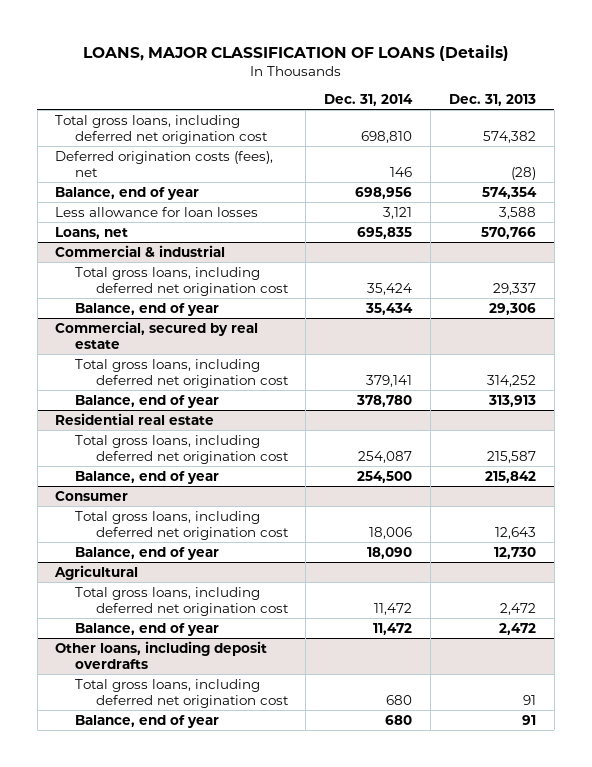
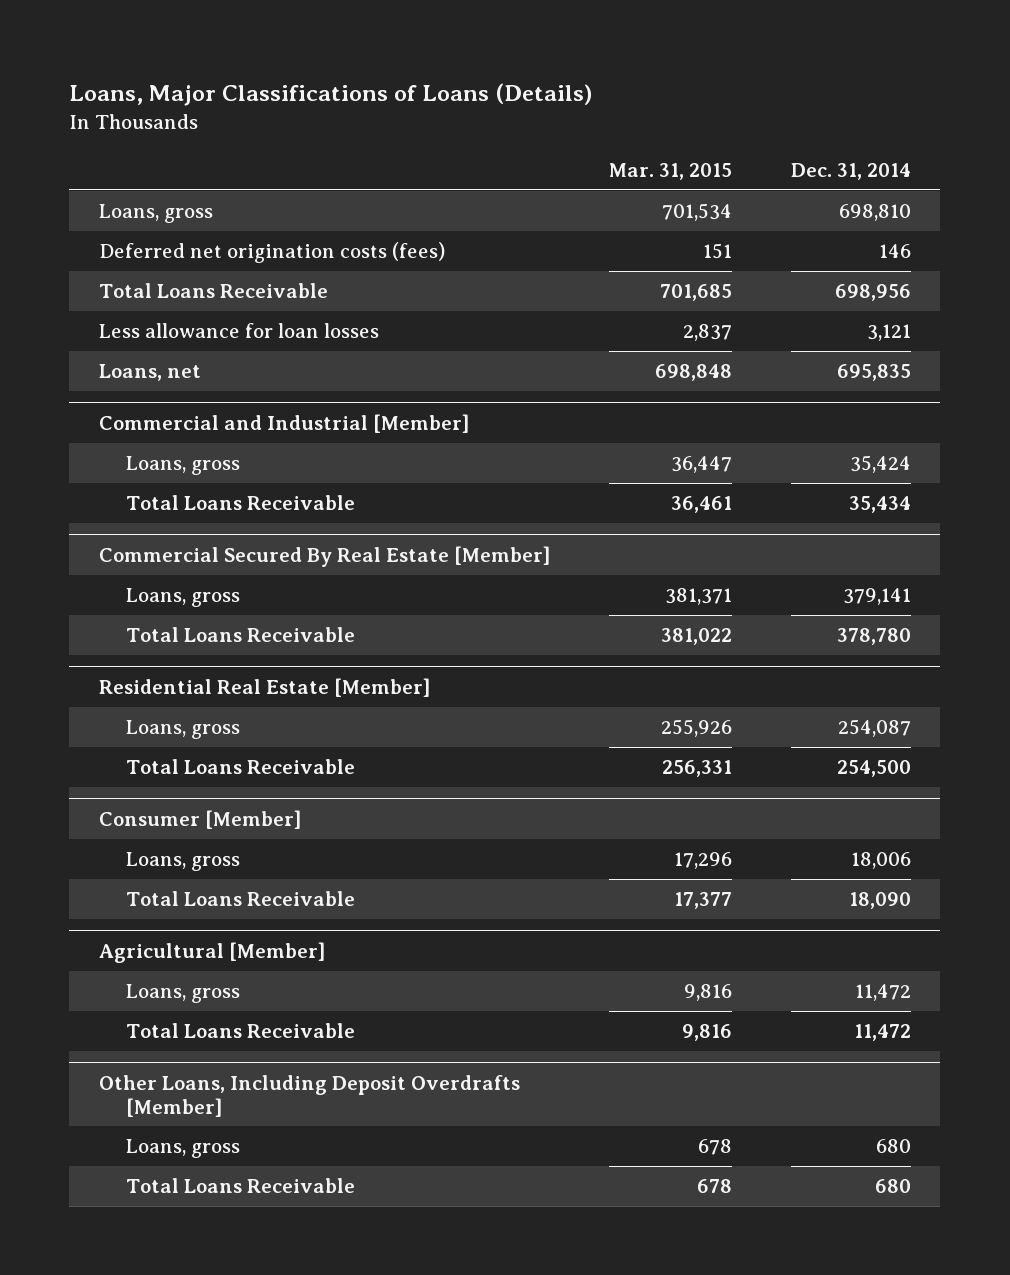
[82,44,509,61] LOANS, MAJOR CLASSIFICATION OF LOANS (Details) -> [69,83,593,107] Loans, Major Classifications of Loans (Details)
[449,93,537,106] Dec. 31, 2013 -> none
none -> [608,162,732,180] Mar. 31, 2015
[55,114,269,144] Total gross loans, including deferred net origination cost -> [98,204,213,224] Loans, gross
[55,150,274,177] Deferred origination costs (fees), net -> [98,242,445,264] Deferred net origination costs (fees)
[55,186,200,200] Balance, end of year -> [98,283,328,299] Total Loans Receivable
[55,244,226,257] Commercial & industrial -> [98,413,469,433] Commercial and Industrial [Member]
[75,266,289,296] Total gross loans, including deferred net origination cost -> [126,456,241,476] Loans, gross
[75,302,220,316] Balance, end of year -> [126,495,356,511] Total Loans Receivable
[55,320,259,349] Commercial, secured by real estate -> [98,545,550,567] Commercial Secured By Real Estate [Member]
[75,358,289,388] Total gross loans, including deferred net origination cost -> [126,588,241,608] Loans, gross
[75,394,220,408] Balance, end of year -> [126,627,356,643] Total Loans Receivable
[55,412,215,425] Residential real estate -> [98,677,430,697] Residential Real Estate [Member]
[75,434,289,464] Total gross loans, including deferred net origination cost -> [126,720,241,740] Loans, gross
[75,470,220,484] Balance, end of year -> [126,759,356,775] Total Loans Receivable
[55,490,129,501] Consumer -> [98,809,301,829] Consumer [Member]
[75,510,289,540] Total gross loans, including deferred net origination cost -> [126,852,241,872] Loans, gross
[75,546,220,560] Balance, end of year -> [126,891,356,907] Total Loans Receivable
[54,564,139,580] Agricultural -> [98,941,325,963] Agricultural [Member]
[75,586,289,616] Total gross loans, including deferred net origination cost -> [126,984,241,1004] Loans, gross
[75,622,220,636] Balance, end of year -> [126,1023,356,1039] Total Loans Receivable
[55,640,268,669] Other loans, including deposit overdrafts -> [98,1074,520,1117] Other Loans, Including Deposit Overdrafts [Member]
[75,678,289,708] Total gross loans, including deferred net origination cost -> [126,1139,241,1159] Loans, gross
[75,714,220,728] Balance, end of year -> [126,1178,356,1194] Total Loans Receivable

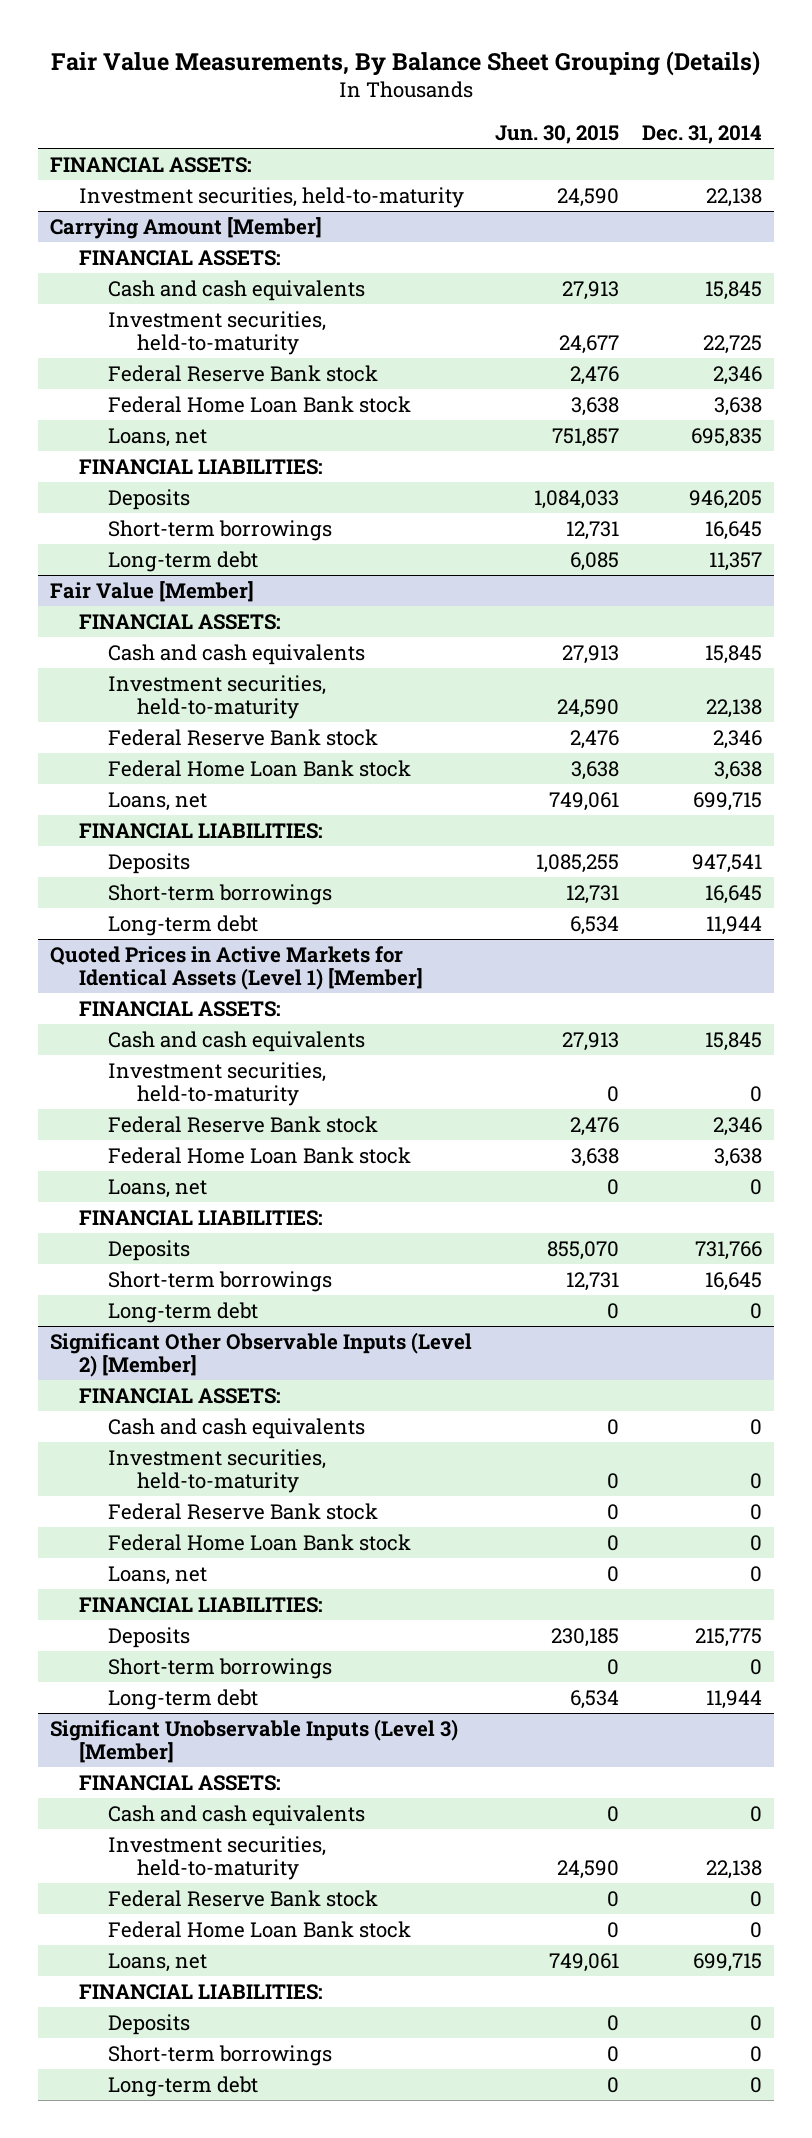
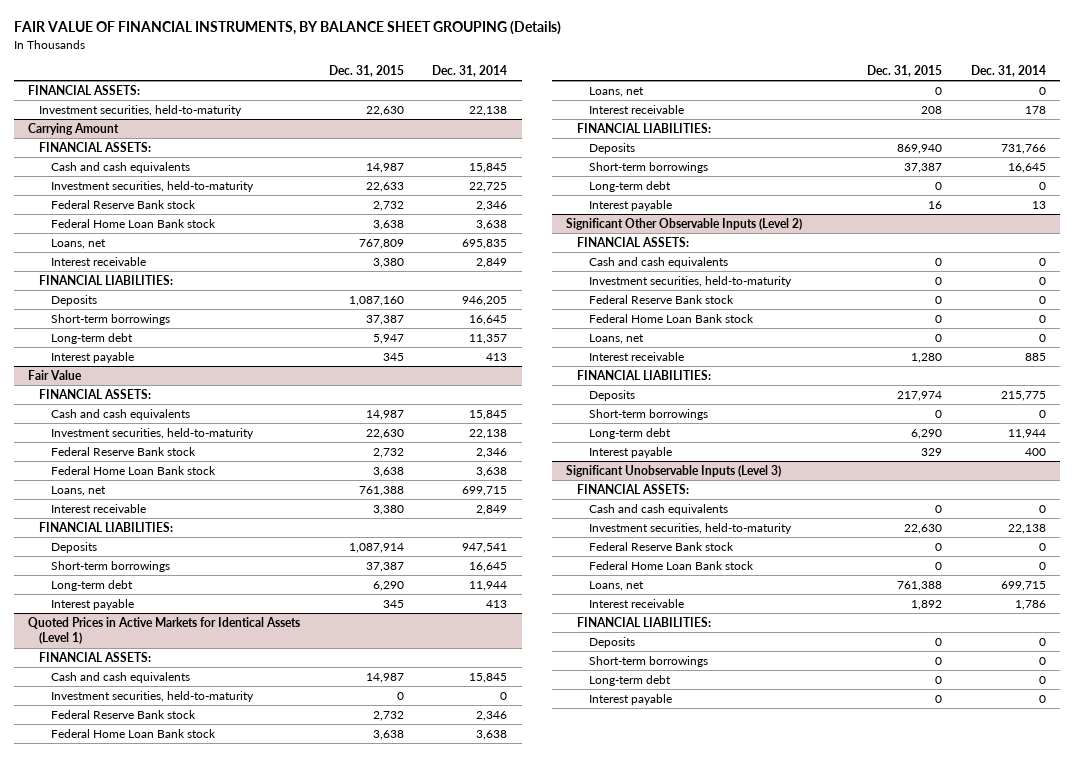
[51,50,761,76] Fair Value Measurements, By Balance Sheet Grouping (Details) -> [13,21,561,36] FAIR VALUE OF FINANCIAL INSTRUMENTS, BY BALANCE SHEET GROUPING (Details)
[495,125,620,145] Jun. 30, 2015 -> none
none -> [328,64,404,77] Dec. 31, 2015
[50,216,323,239] Carrying Amount [Member] -> [28,123,120,136] Carrying Amount
none -> [50,257,146,267] Interest receivable
none -> [50,352,134,364] Interest payable
[50,580,255,602] Fair Value [Member] -> [28,370,83,381] Fair Value
none -> [50,504,146,514] Interest receivable
none -> [50,599,134,611] Interest payable
[50,945,424,991] Quoted Prices in Active Markets for Identical Assets (Level 1) [Member] -> [28,617,301,645] Quoted Prices in Active Markets for Identical Assets (Level 1)
none -> [588,105,684,115] Interest receivable
none -> [588,200,672,212] Interest payable
[50,1331,473,1378] Significant Other Observable Inputs (Level 2) [Member] -> [566,218,803,231] Significant Other Observable Inputs (Level 2)
none -> [588,352,684,362] Interest receivable
none -> [588,447,672,459] Interest payable
[50,1718,459,1764] Significant Unobservable Inputs (Level 3) [Member] -> [566,465,782,478] Significant Unobservable Inputs (Level 3)
none -> [588,599,684,609] Interest receivable
none -> [588,694,672,706] Interest payable

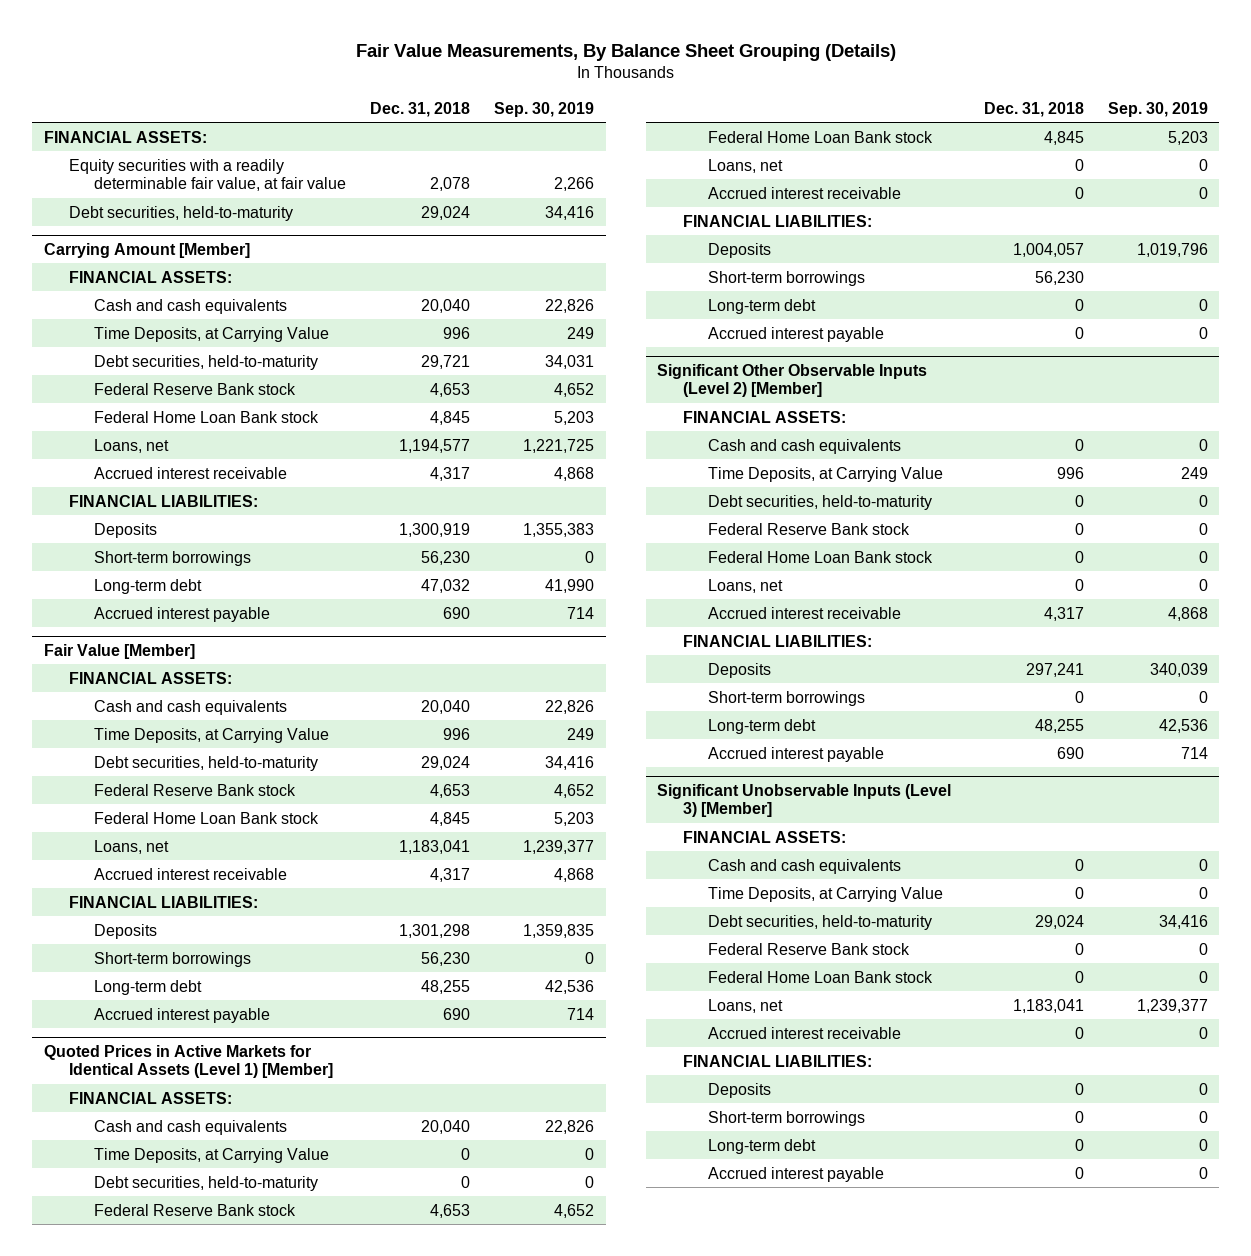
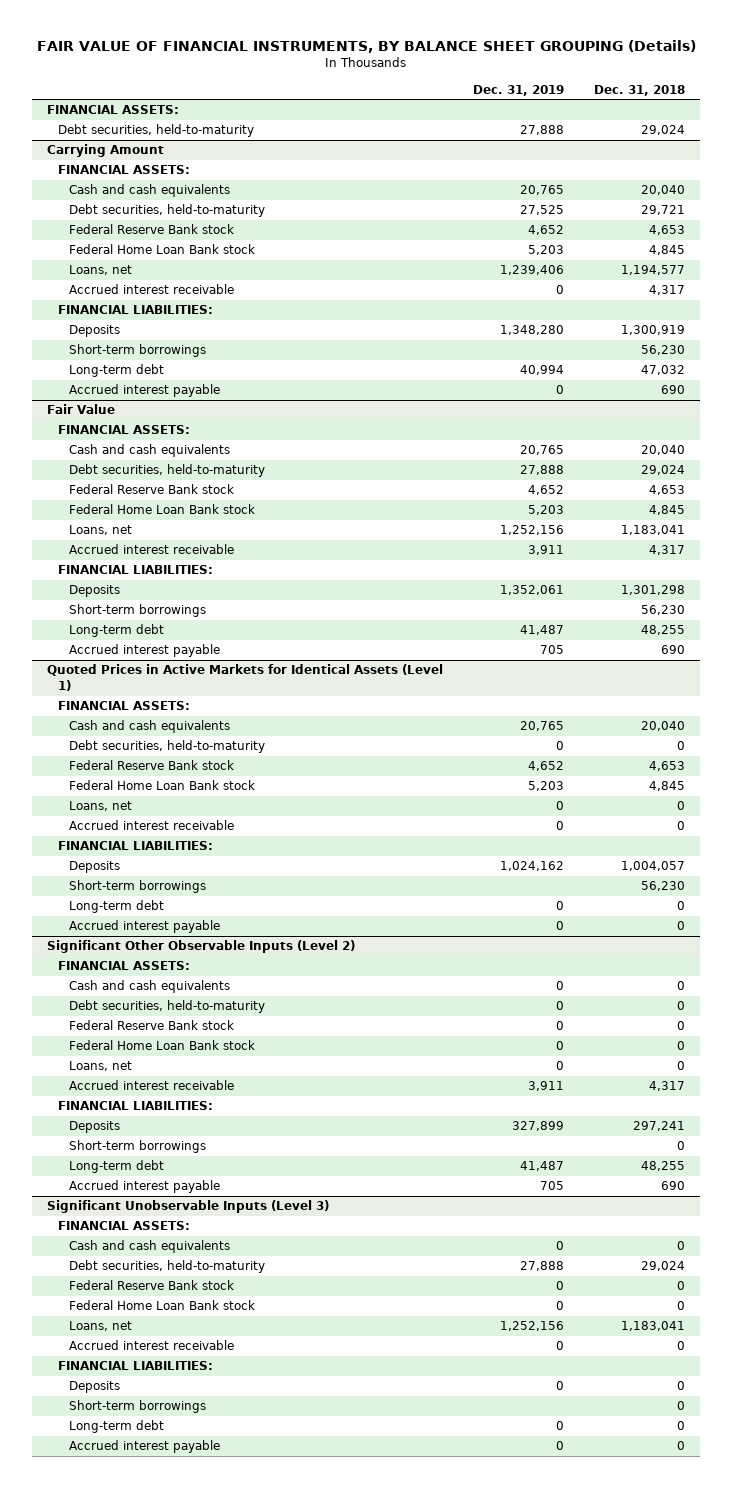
[355,43,896,61] Fair Value Measurements, By Balance Sheet Grouping (Details) -> [36,39,696,53] FAIR VALUE OF FINANCIAL INSTRUMENTS, BY BALANCE SHEET GROUPING (Details)
[493,101,594,117] Sep. 30, 2019 -> none
none -> [472,84,564,96] Dec. 31, 2019
[68,158,347,191] Equity securities with a readily determinable fair value, at fair value -> none
[43,242,250,258] Carrying Amount [Member] -> [47,144,165,158] Carrying Amount
[94,326,330,342] Time Deposits, at Carrying Value -> none
[43,643,195,659] Fair Value [Member] -> [47,404,116,415] Fair Value
[94,727,330,743] Time Deposits, at Carrying Value -> none
[43,1044,333,1079] Quoted Prices in Active Markets for Identical Assets (Level 1) [Member] -> [47,664,444,691] Quoted Prices in Active Markets for Identical Assets (Level 1)
[94,1147,330,1163] Time Deposits, at Carrying Value -> none
[657,363,928,398] Significant Other Observable Inputs (Level 2) [Member] -> [47,940,356,954] Significant Other Observable Inputs (Level 2)
[707,466,943,482] Time Deposits, at Carrying Value -> none
[657,783,952,818] Significant Unobservable Inputs (Level 3) [Member] -> [47,1200,330,1214] Significant Unobservable Inputs (Level 3)
[707,886,943,902] Time Deposits, at Carrying Value -> none

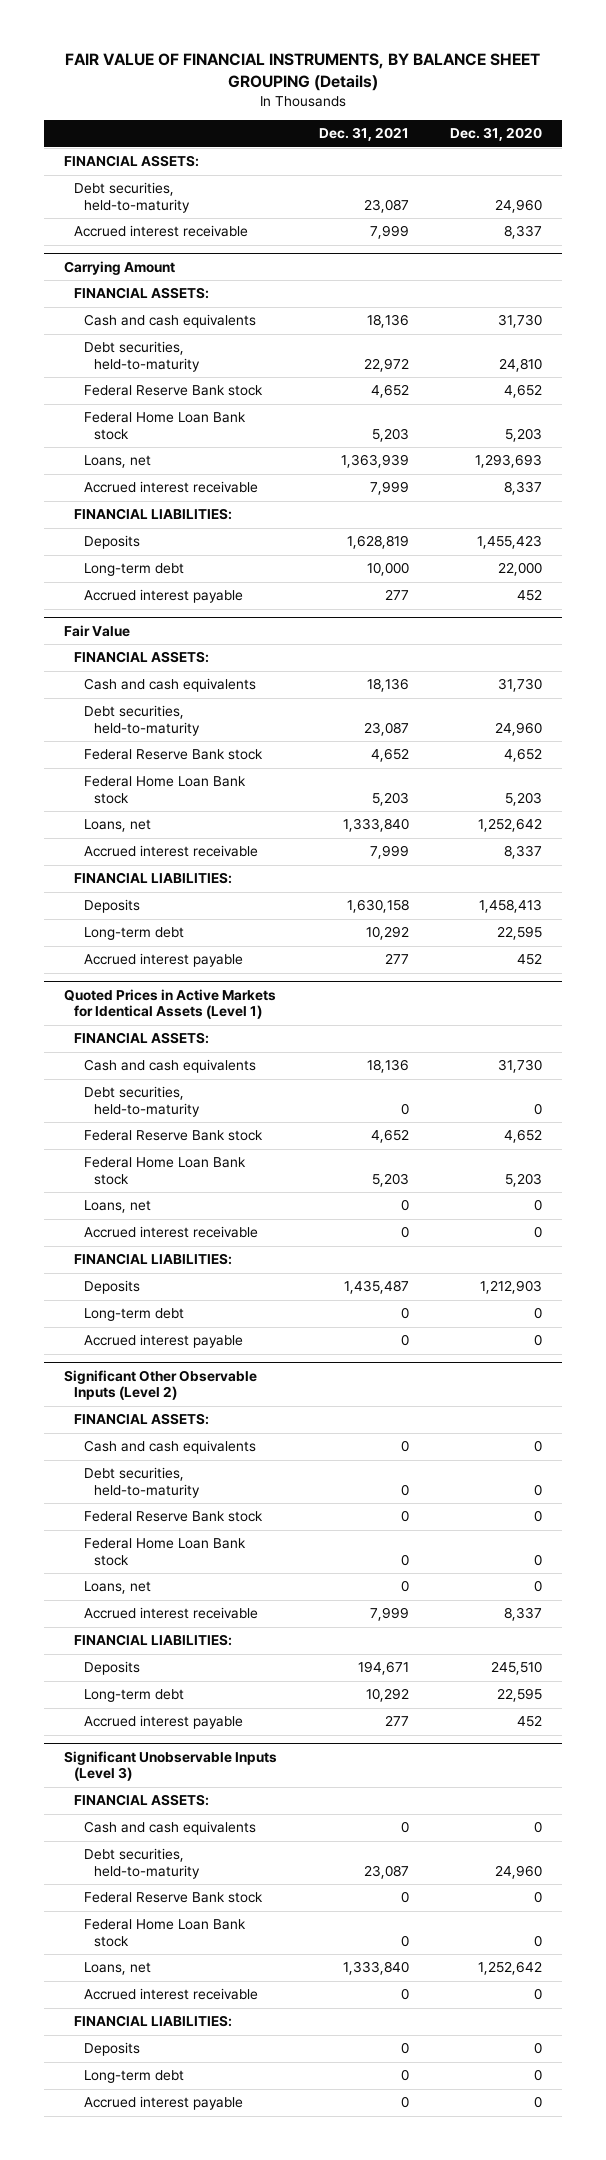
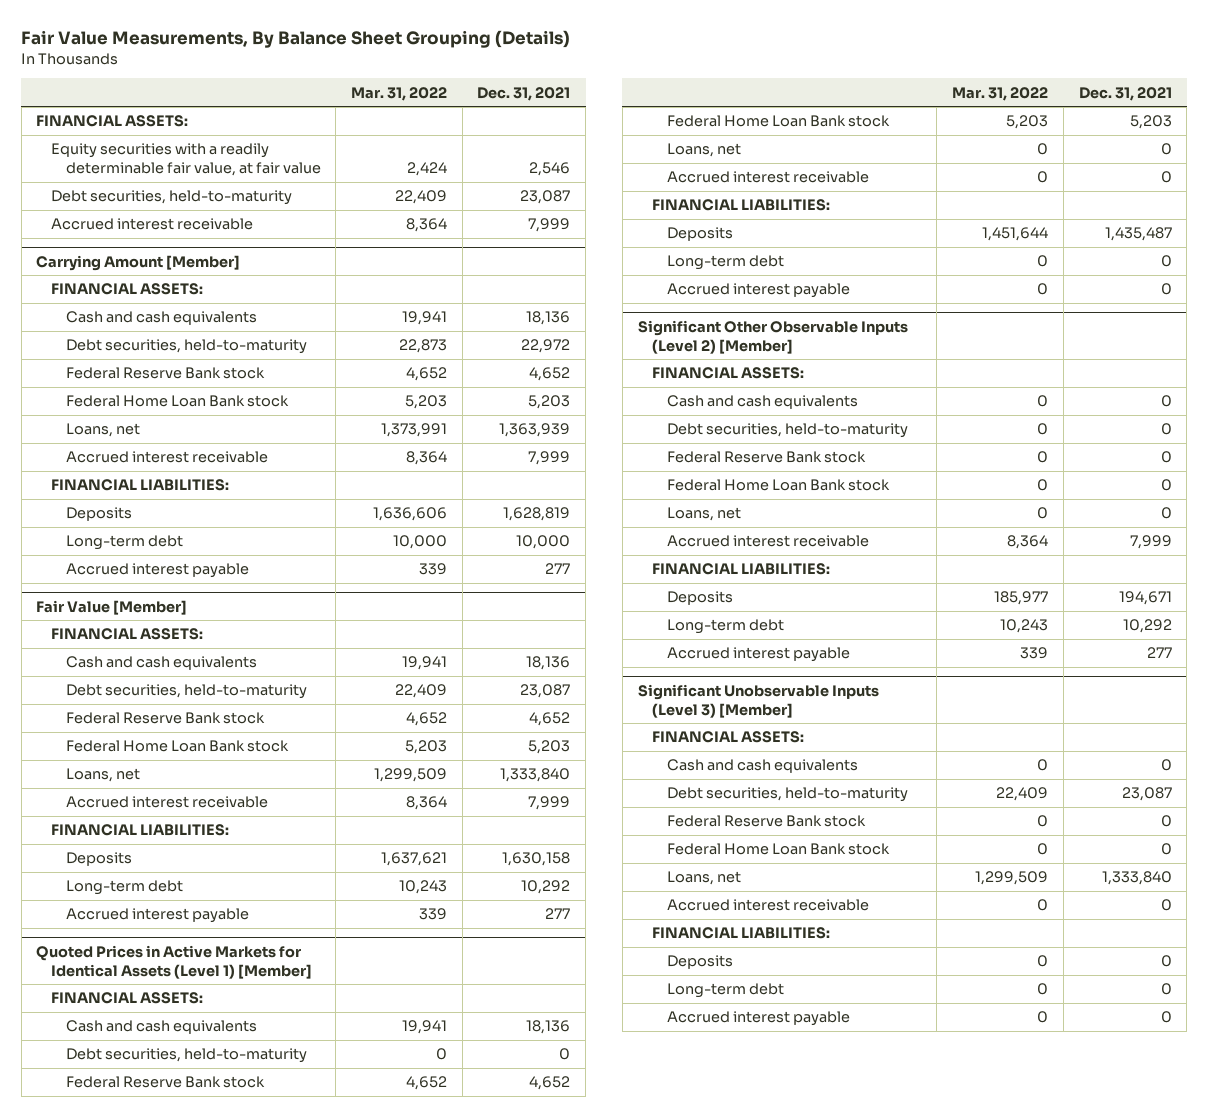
[65,53,541,91] FAIR VALUE OF FINANCIAL INSTRUMENTS, BY BALANCE SHEET GROUPING (Details) -> [21,29,571,48] Fair Value Measurements, By Balance Sheet Grouping (Details)
[449,127,542,142] Dec. 31, 2020 -> none
none -> [351,86,448,101] Mar. 31, 2022
none -> [51,143,321,177] Equity securities with a readily determinable fair value, at fair value
[64,260,176,275] Carrying Amount -> [36,254,241,271] Carrying Amount [Member]
[64,624,131,637] Fair Value -> [36,599,188,615] Fair Value [Member]
[64,988,277,1020] Quoted Prices in Active Markets for Identical Assets (Level 1) -> [36,944,313,979] Quoted Prices in Active Markets for Identical Assets (Level 1) [Member]
[64,1369,258,1401] Significant Other Observable Inputs (Level 2) -> [637,319,908,354] Significant Other Observable Inputs (Level 2) [Member]
[64,1750,278,1782] Significant Unobservable Inputs (Level 3) -> [637,683,879,718] Significant Unobservable Inputs (Level 3) [Member]

